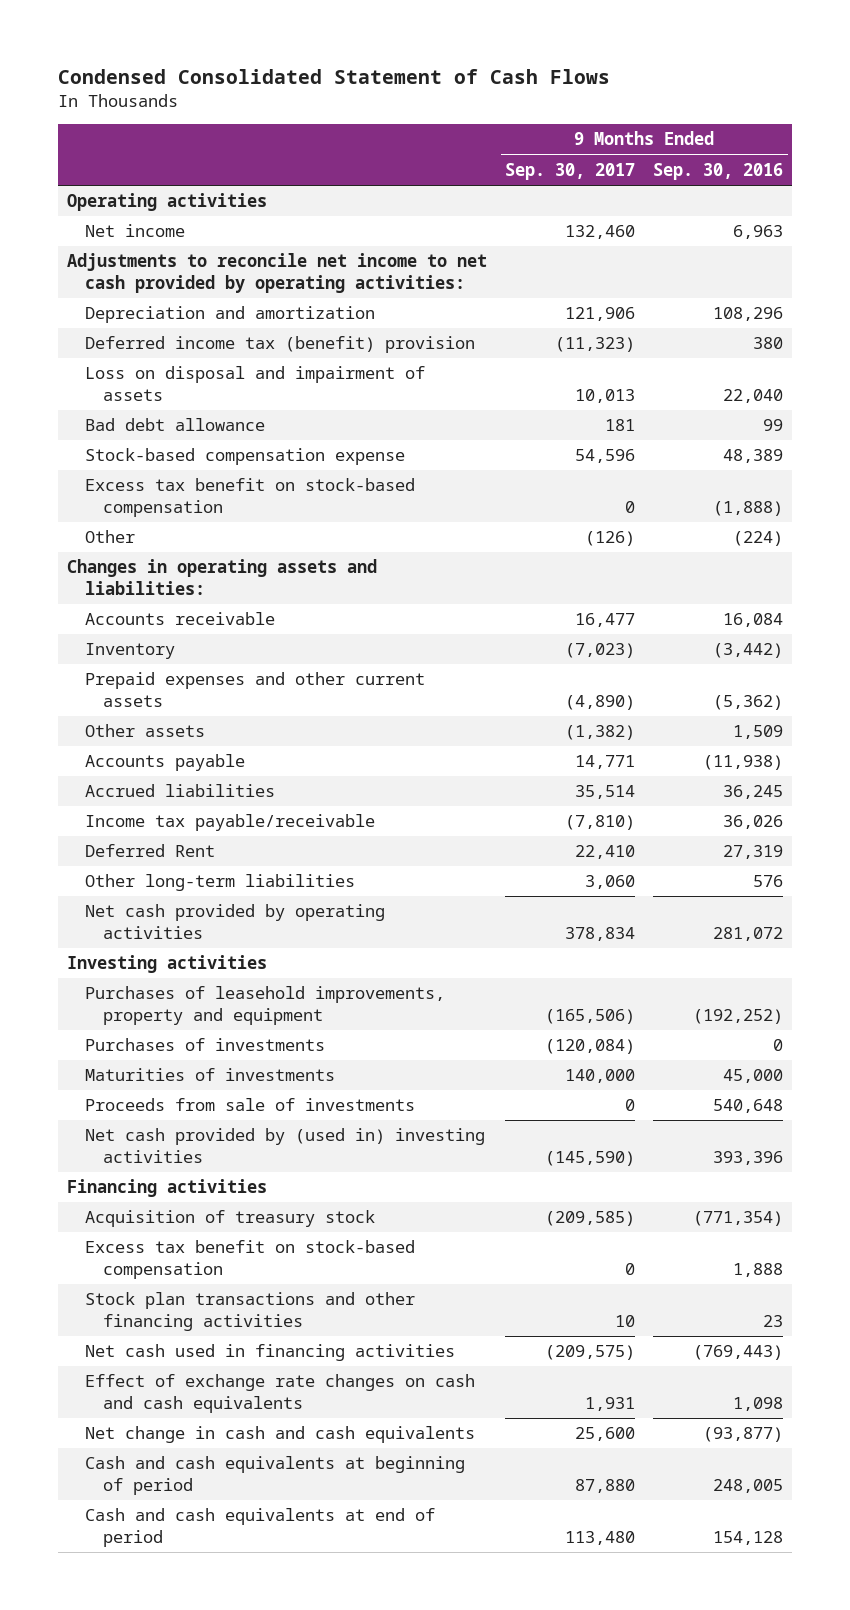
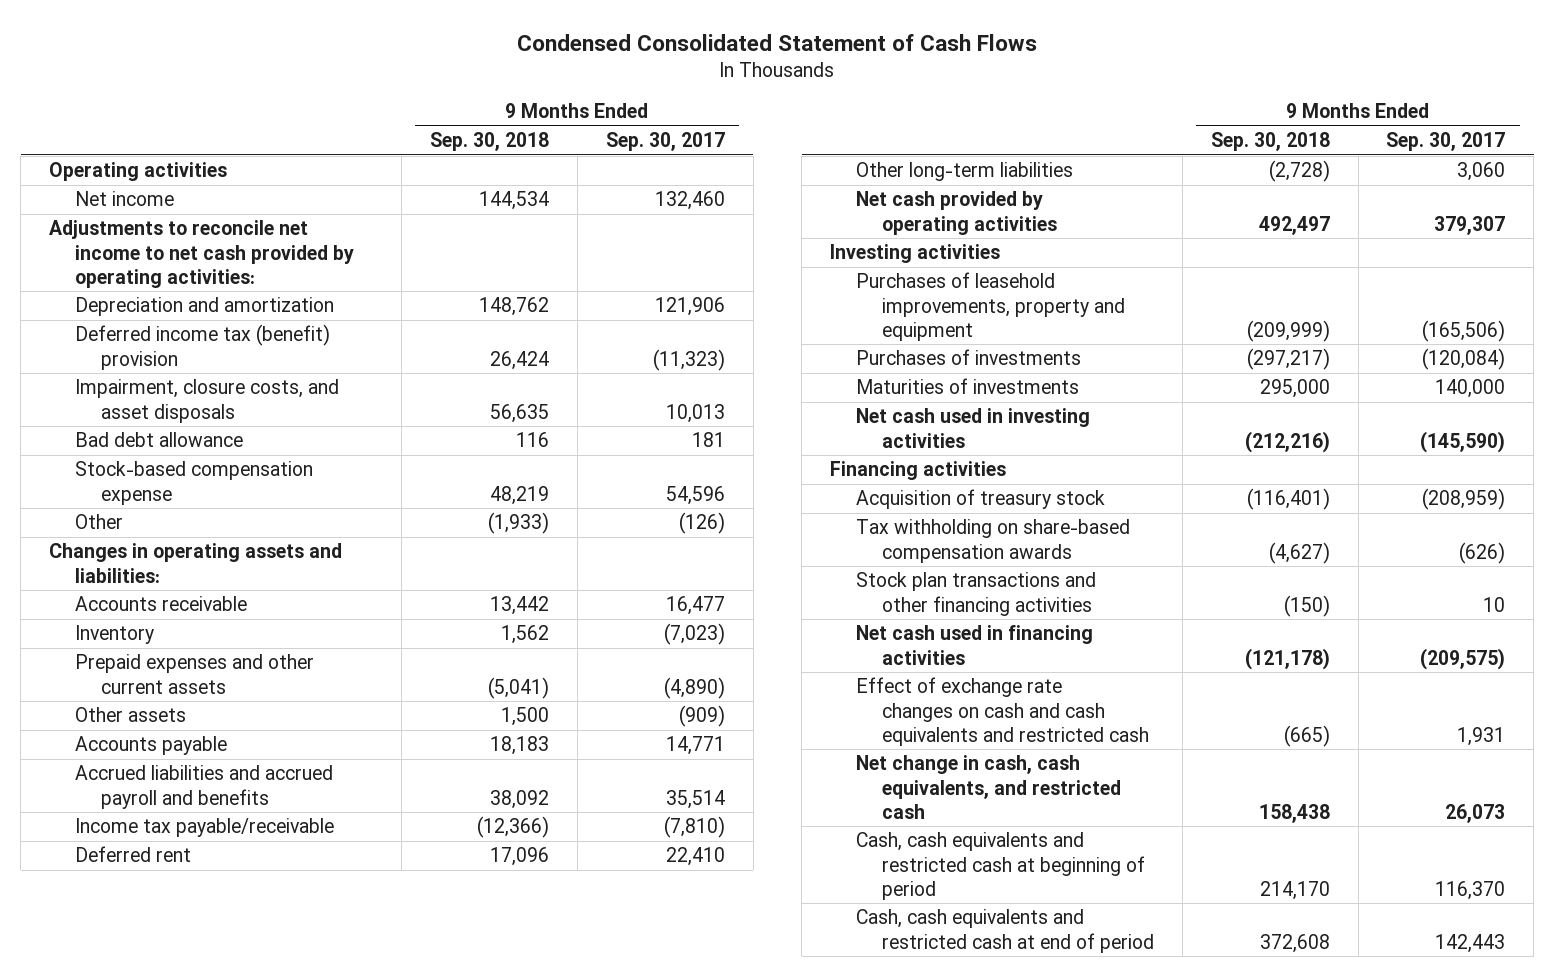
[653,162,784,180] Sep. 30, 2016 -> none
none -> [429,132,549,152] Sep. 30, 2018
[85,366,426,401] Loss on disposal and impairment of assets -> [75,379,340,423] Impairment, closure costs, and asset disposals
[85,478,416,517] Excess tax benefit on stock-based compensation -> none
[565,725,636,741] (1,382) -> [678,705,725,728] (909)
[85,784,276,798] Accrued liabilities -> [75,765,334,809] Accrued liabilities and accrued payroll and benefits
[85,844,216,858] Deferred Rent -> [75,846,192,863] Deferred rent
[565,926,636,941] 378,834 -> [1434,215,1506,235] 379,307
[85,1098,416,1112] Proceeds from sale of investments -> none
[85,1128,486,1163] Net cash provided by (used in) investing activities -> [855,408,1090,448] Net cash used in investing activities
[85,1240,416,1279] Excess tax benefit on stock-based compensation -> none
[545,1211,636,1227] (209,585) -> [1422,488,1506,511] (208,959)
none -> [855,519,1130,563] Tax withholding on share-based compensation awards
[85,1374,476,1413] Effect of exchange rate changes on cash and cash equivalents -> [855,677,1149,746] Effect of exchange rate changes on cash and cash equivalents and restricted cash
[85,1426,476,1444] Net change in cash and cash equivalents -> [855,755,1121,819] Net change in cash, cash equivalents, and restricted cash
[575,1427,636,1442] 25,600 -> [1445,803,1506,823] 26,073
[85,1456,466,1495] Cash and cash equivalents at beginning of period -> [855,832,1145,900] Cash, cash equivalents and restricted cash at beginning of period
[575,1478,636,1493] 87,880 -> [1435,880,1506,900] 116,370
[85,1508,436,1547] Cash and cash equivalents at end of period -> [855,909,1154,953] Cash, cash equivalents and restricted cash at end of period
[565,1530,636,1545] 113,480 -> [1435,933,1506,953] 142,443

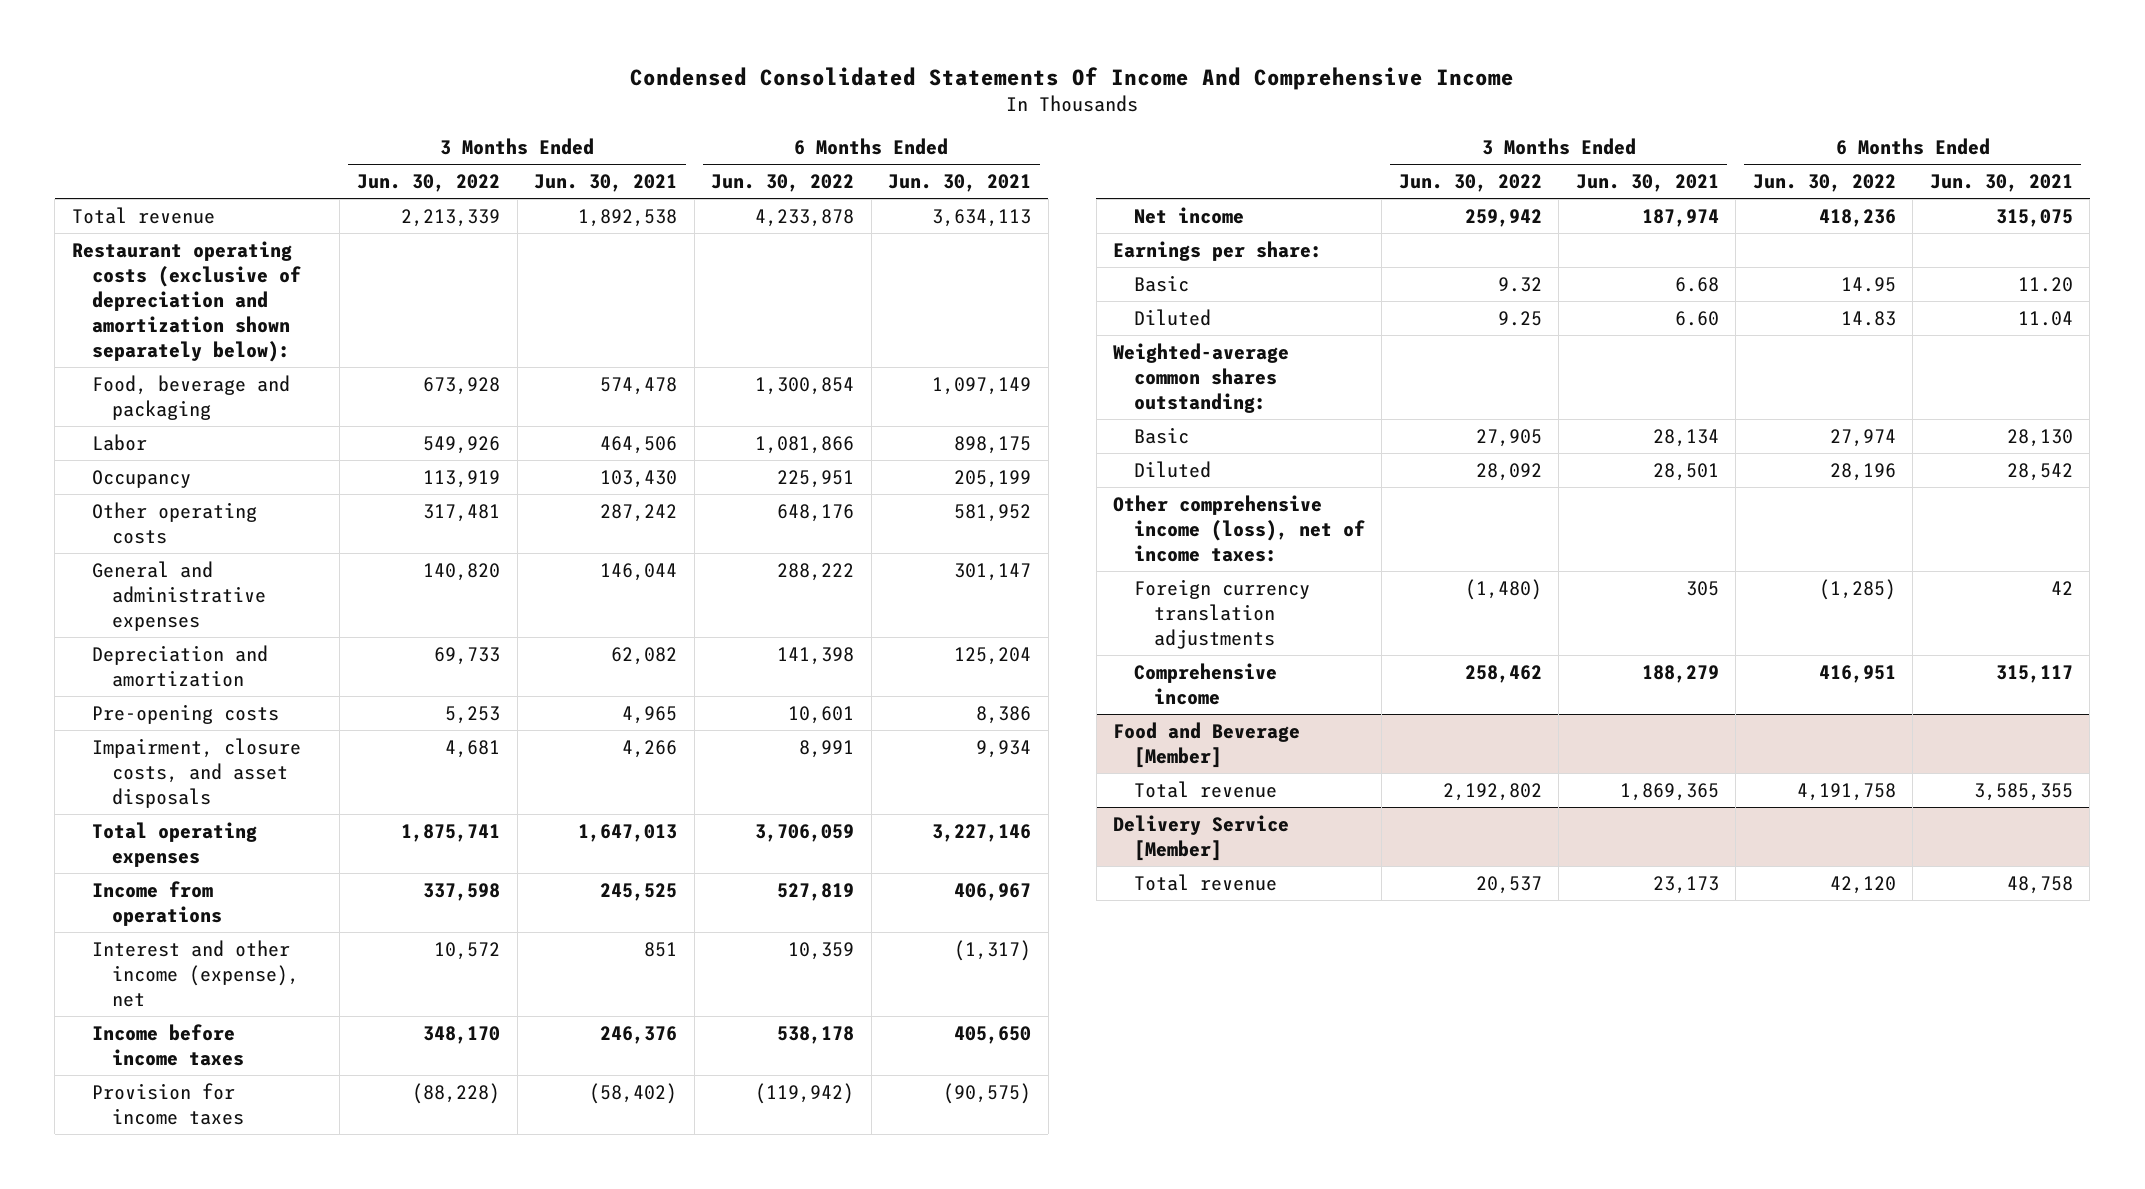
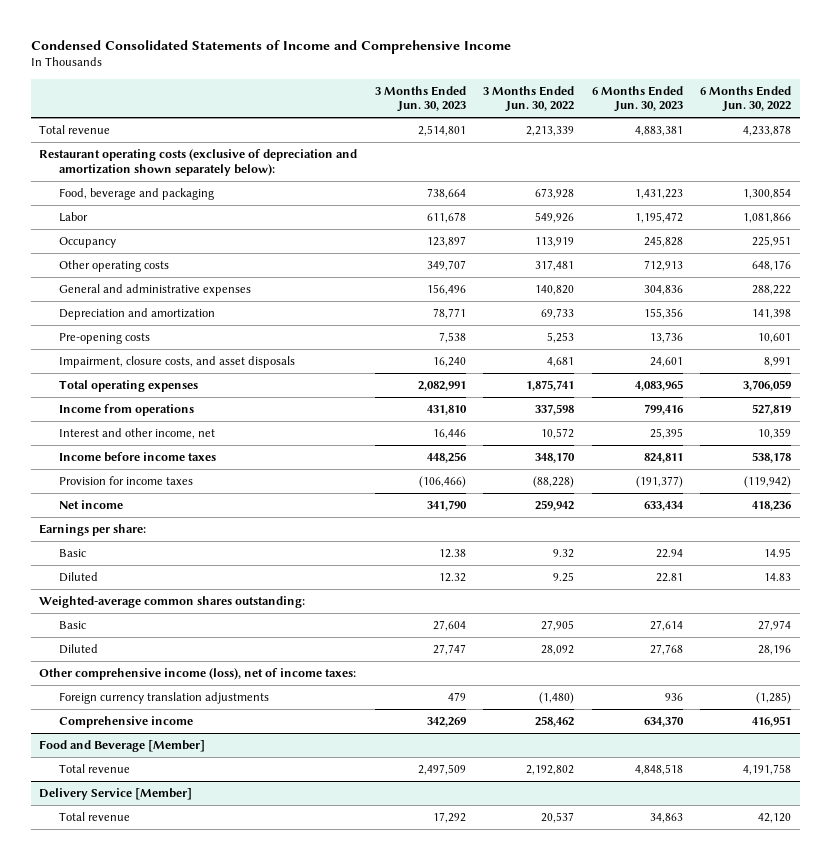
[630,66,1515,90] Condensed Consolidated Statements Of Income And Comprehensive Income -> [30,39,511,54] Condensed Consolidated Statements of Income and Comprehensive Income
[534,174,678,193] Jun. 30, 2021 -> none
[888,174,1032,193] Jun. 30, 2021 -> none
none -> [374,85,466,113] 3 Months Ended Jun. 30, 2023
none -> [591,85,683,113] 6 Months Ended Jun. 30, 2023
[91,939,300,1007] Interest and other income (expense), net -> [59,427,216,439] Interest and other income, net

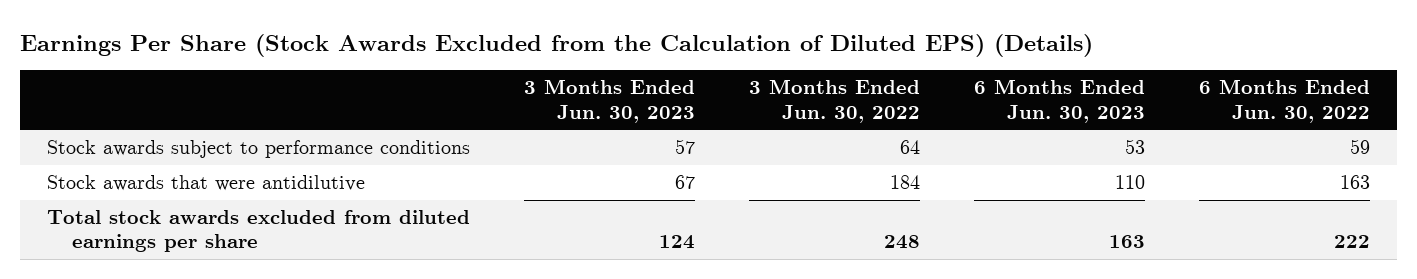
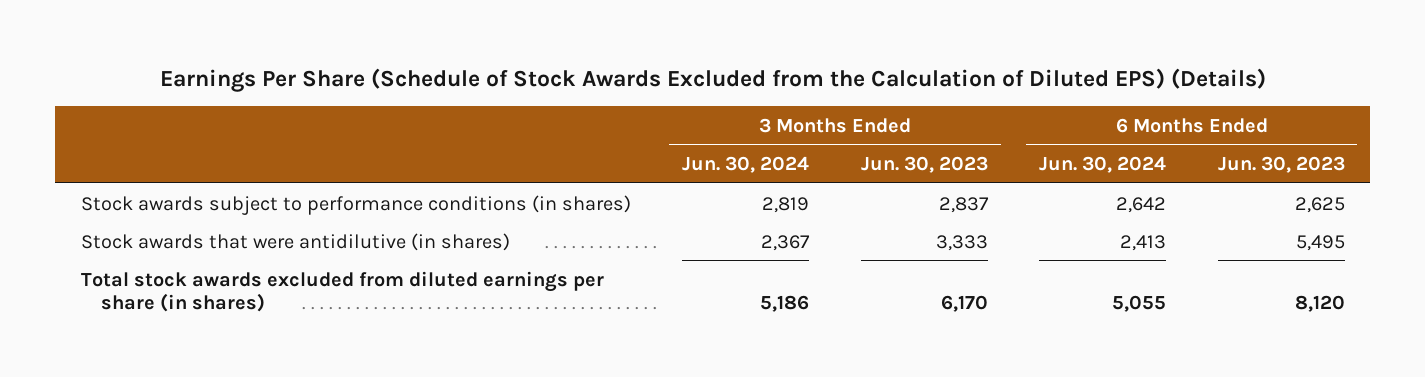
[20,33,1094,57] Earnings Per Share (Stock Awards Excluded from the Calculation of Diluted EPS) (Details) -> [159,68,1266,93] Earnings Per Share (Schedule of Stock Awards Excluded from the Calculation of Diluted EPS) (Details)
[749,79,921,123] 3 Months Ended Jun. 30, 2022 -> none
[1198,79,1370,123] 6 Months Ended Jun. 30, 2022 -> none
none -> [682,156,810,174] Jun. 30, 2024
none -> [1039,156,1167,174] Jun. 30, 2024
[47,140,471,159] Stock awards subject to performance conditions -> [80,194,631,215] Stock awards subject to performance conditions (in shares)
[675,139,696,155] 57 -> [938,196,989,213] 2,837
[1124,139,1145,155] 53 -> [1294,196,1345,213] 2,625
[47,175,366,192] Stock awards that were antidilutive -> [80,232,510,251] Stock awards that were antidilutive (in shares)
[675,175,696,190] 67 -> [935,234,988,251] 3,333
[1114,175,1145,190] 110 -> [1295,234,1345,251] 5,495
[47,210,471,253] Total stock awards excluded from diluted earnings per share -> [80,270,604,312] Total stock awards excluded from diluted earnings per share (in shares)
[659,235,696,250] 124 -> [940,294,988,312] 6,170
[1108,235,1145,249] 163 -> [1294,294,1345,312] 8,120

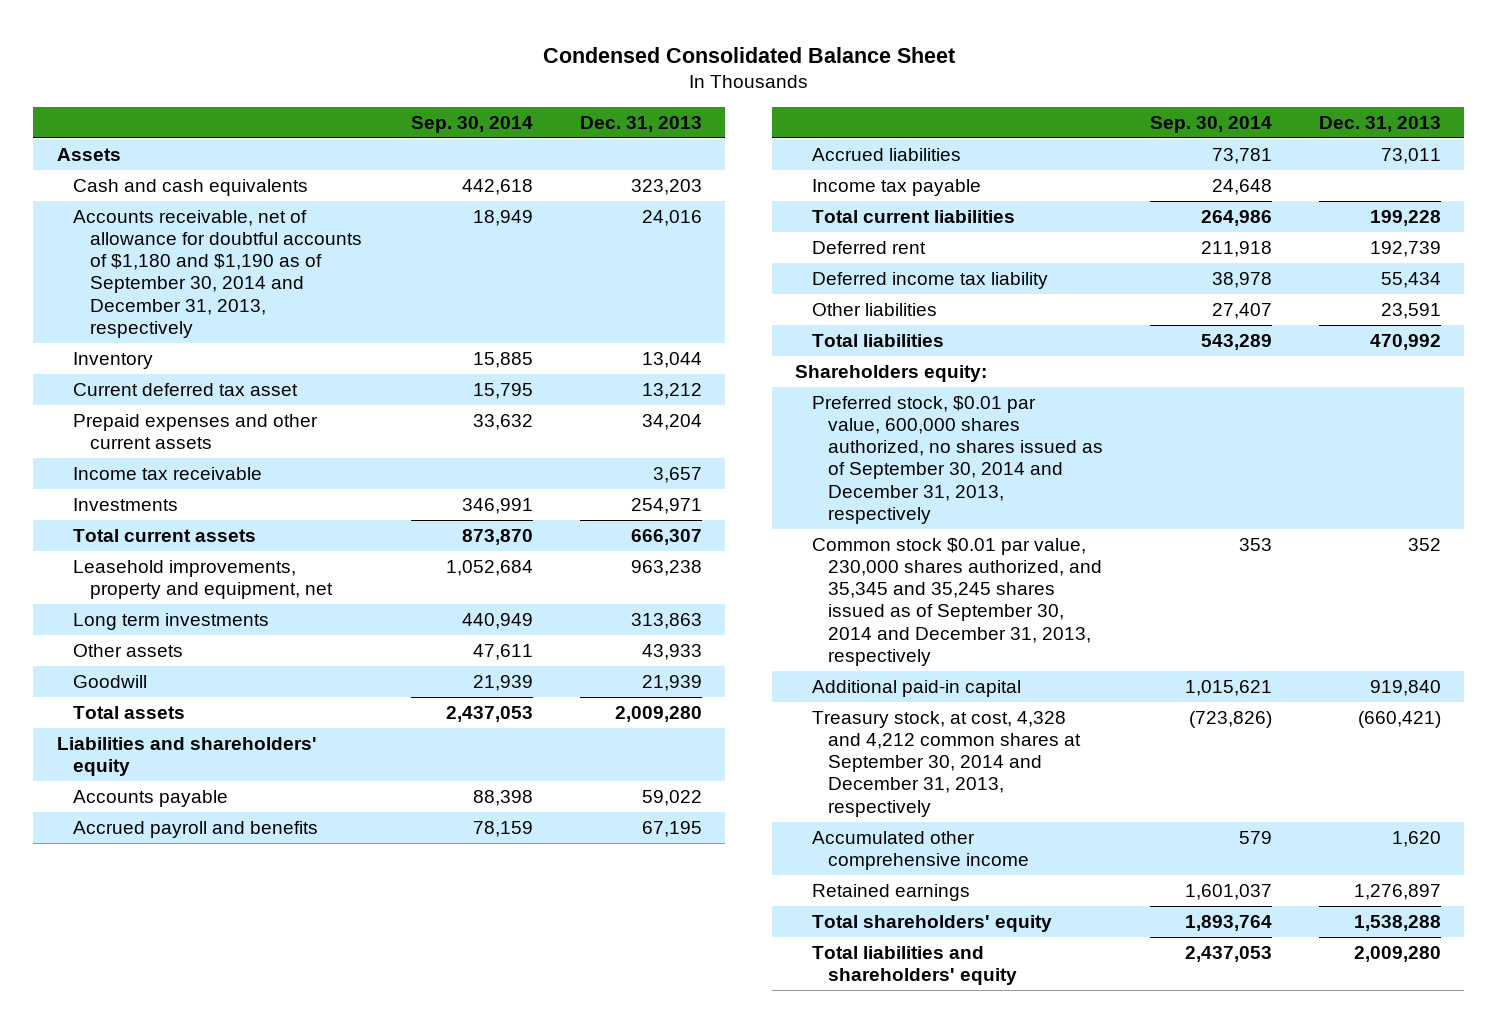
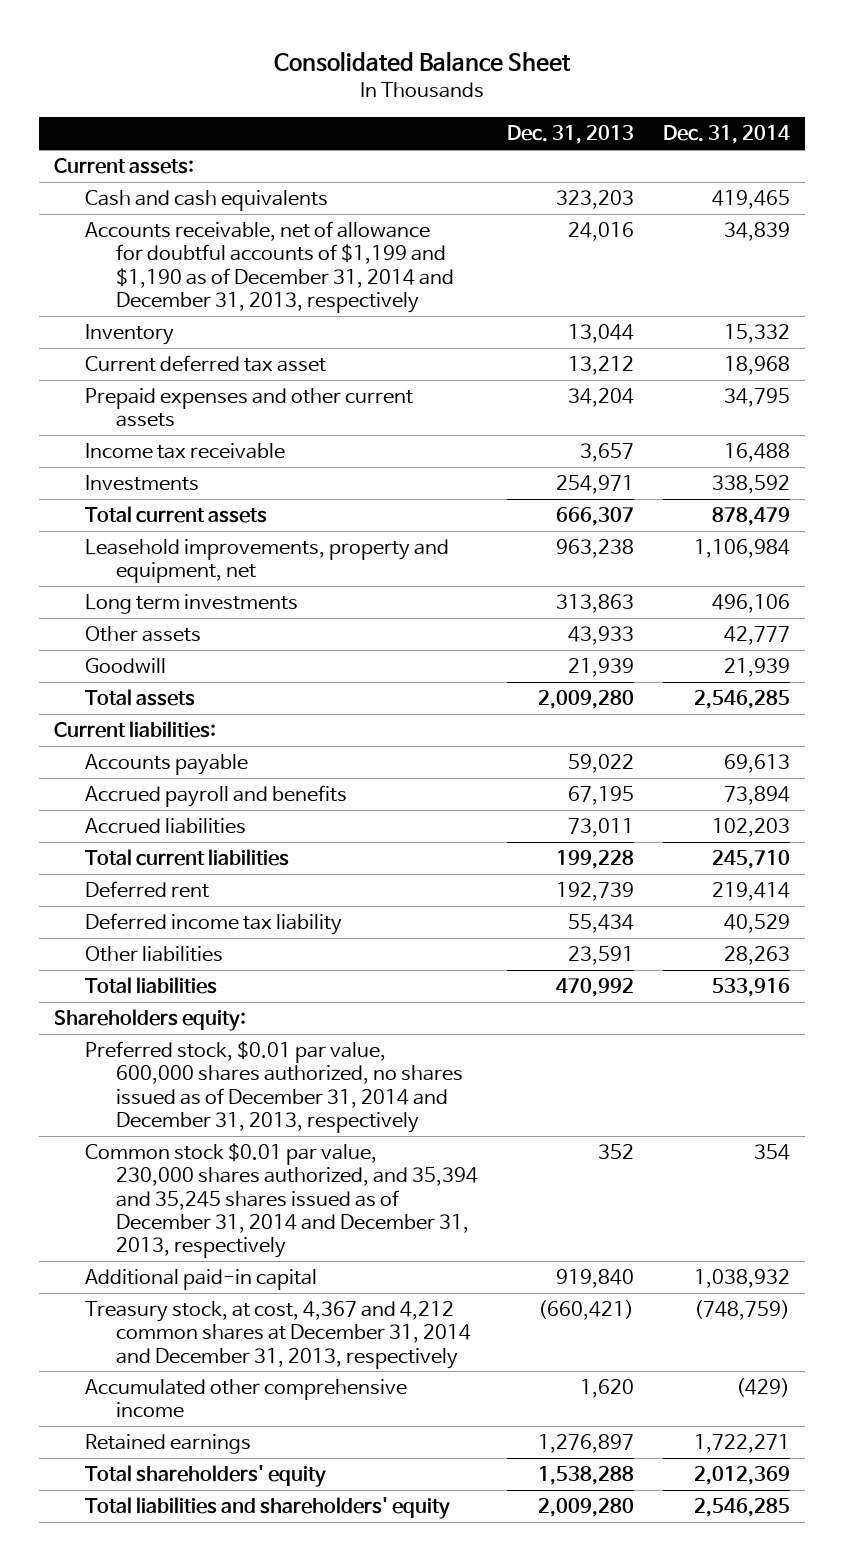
[542,46,955,63] Condensed Consolidated Balance Sheet -> [274,51,572,73] Consolidated Balance Sheet
[411,115,534,133] Sep. 30, 2014 -> none
none -> [663,125,791,145] Dec. 31, 2014
[56,148,121,162] Assets -> [53,158,194,175] Current assets:
[73,210,362,338] Accounts receivable, net of allowance for doubtful accounts of $1,180 and $1,190 as of September 30, 2014 and December 31, 2013, respectively -> [84,221,454,313] Accounts receivable, net of allowance for doubtful accounts of $1,199 and $1,190 as of December 31, 2014 and December 31, 2013, respectively
[56,737,317,777] Liabilities and shareholders' equity -> [53,721,216,739] Current liabilities:
[811,179,981,197] Income tax payable -> none
[811,396,1104,524] Preferred stock, $0.01 par value, 600,000 shares authorized, no shares issued as of September 30, 2014 and December 31, 2013, respectively -> [84,1041,463,1133] Preferred stock, $0.01 par value, 600,000 shares authorized, no shares issued as of December 31, 2014 and December 31, 2013, respectively
[811,538,1103,666] Common stock $0.01 par value, 230,000 shares authorized, and 35,345 and 35,245 shares issued as of September 30, 2014 and December 31, 2013, respectively -> [84,1143,478,1258] Common stock $0.01 par value, 230,000 shares authorized, and 35,394 and 35,245 shares issued as of December 31, 2014 and December 31, 2013, respectively
[811,711,1082,817] Treasury stock, at cost, 4,328 and 4,212 common shares at September 30, 2014 and December 31, 2013, respectively -> [84,1301,471,1369] Treasury stock, at cost, 4,367 and 4,212 common shares at December 31, 2014 and December 31, 2013, respectively

